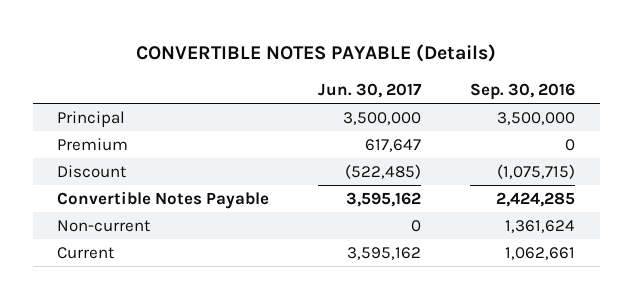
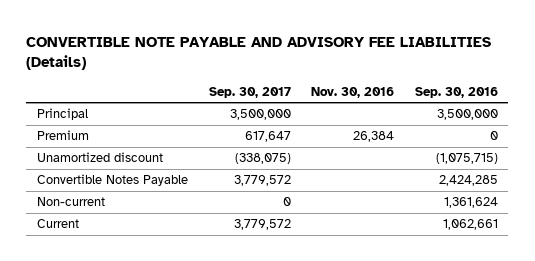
[136,44,497,63] CONVERTIBLE NOTES PAYABLE (Details) -> [26,36,492,71] CONVERTIBLE NOTE PAYABLE AND ADVISORY FEE LIABILITIES (Details)
[318,83,423,99] Jun. 30, 2017 -> none
none -> [208,86,291,98] Sep. 30, 2017
none -> [311,86,395,98] Nov. 30, 2016
[57,164,127,178] Discount -> [36,152,163,163] Unamortized discount

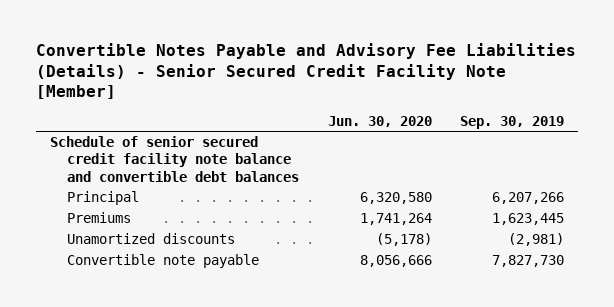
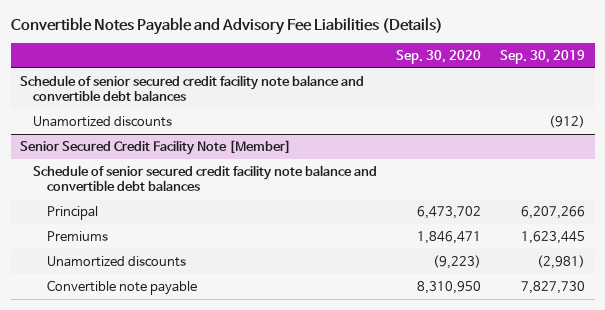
[35,43,576,100] Convertible Notes Payable and Advisory Fee Liabilities (Details) - Senior Secured Credit Facility Note [Member] -> [10,17,443,36] Convertible Notes Payable and Advisory Fee Liabilities (Details)
[327,115,432,127] Jun. 30, 2020 -> none
none -> [396,49,482,64] Sep. 30, 2020
none -> [33,116,173,128] Unamortized discounts
none -> [20,140,292,156] Senior Secured Credit Facility Note [Member]
none -> [33,165,378,192] Schedule of senior secured credit facility note balance and convertible debt balances

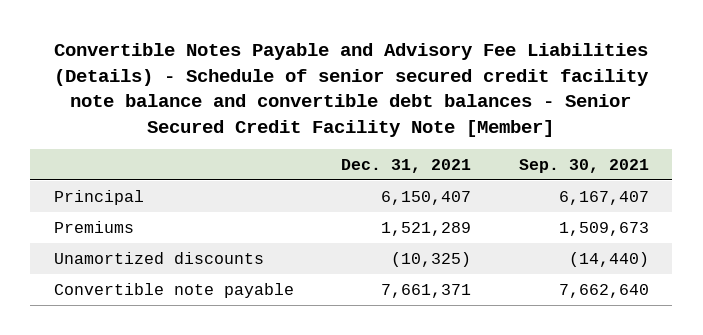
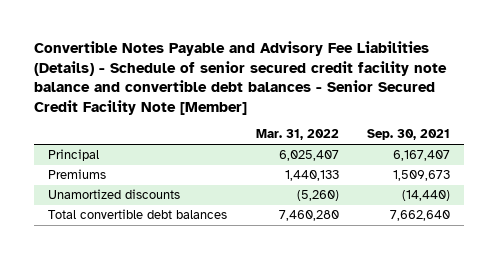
[341,158,472,173] Dec. 31, 2021 -> none
none -> [255,129,339,141] Mar. 31, 2022
[54,282,295,298] Convertible note payable -> [48,209,228,220] Total convertible debt balances

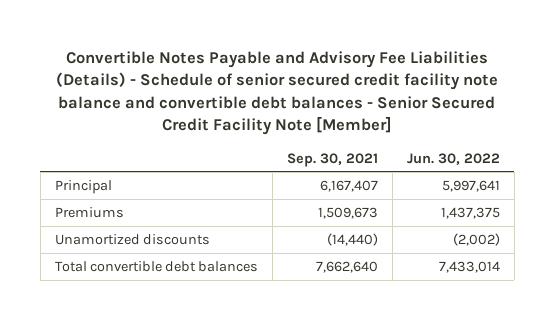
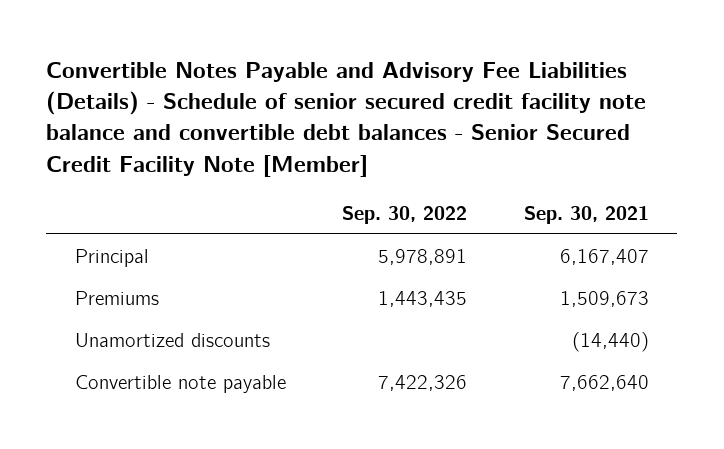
[406,152,500,165] Jun. 30, 2022 -> none
none -> [342,205,468,224] Sep. 30, 2022
[54,260,258,272] Total convertible debt balances -> [74,374,286,393] Convertible note payable

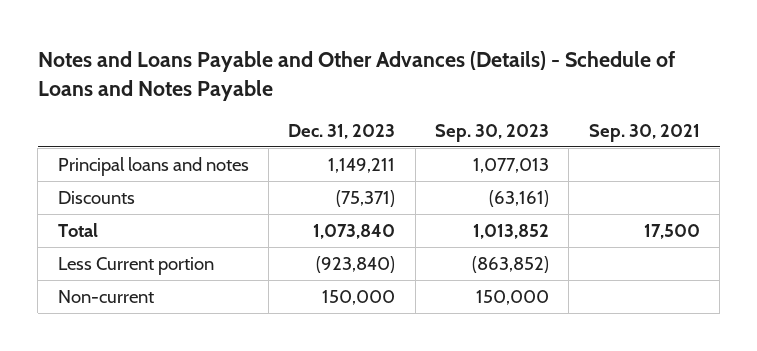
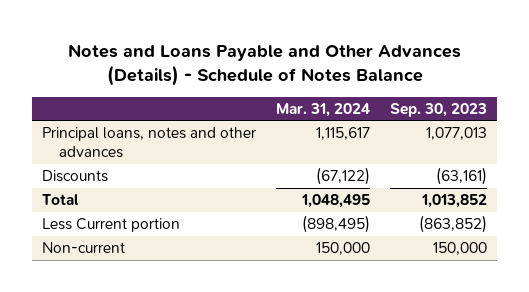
[37,50,675,101] Notes and Loans Payable and Other Advances (Details) - Schedule of Loans and Notes Payable -> [67,43,461,87] Notes and Loans Payable and Other Advances (Details) - Schedule of Notes Balance
[288,124,396,140] Dec. 31, 2023 -> none
[588,124,700,143] Sep. 30, 2021 -> none
none -> [276,102,371,117] Mar. 31, 2024
[57,156,249,176] Principal loans and notes -> [42,127,257,159] Principal loans, notes and other advances

